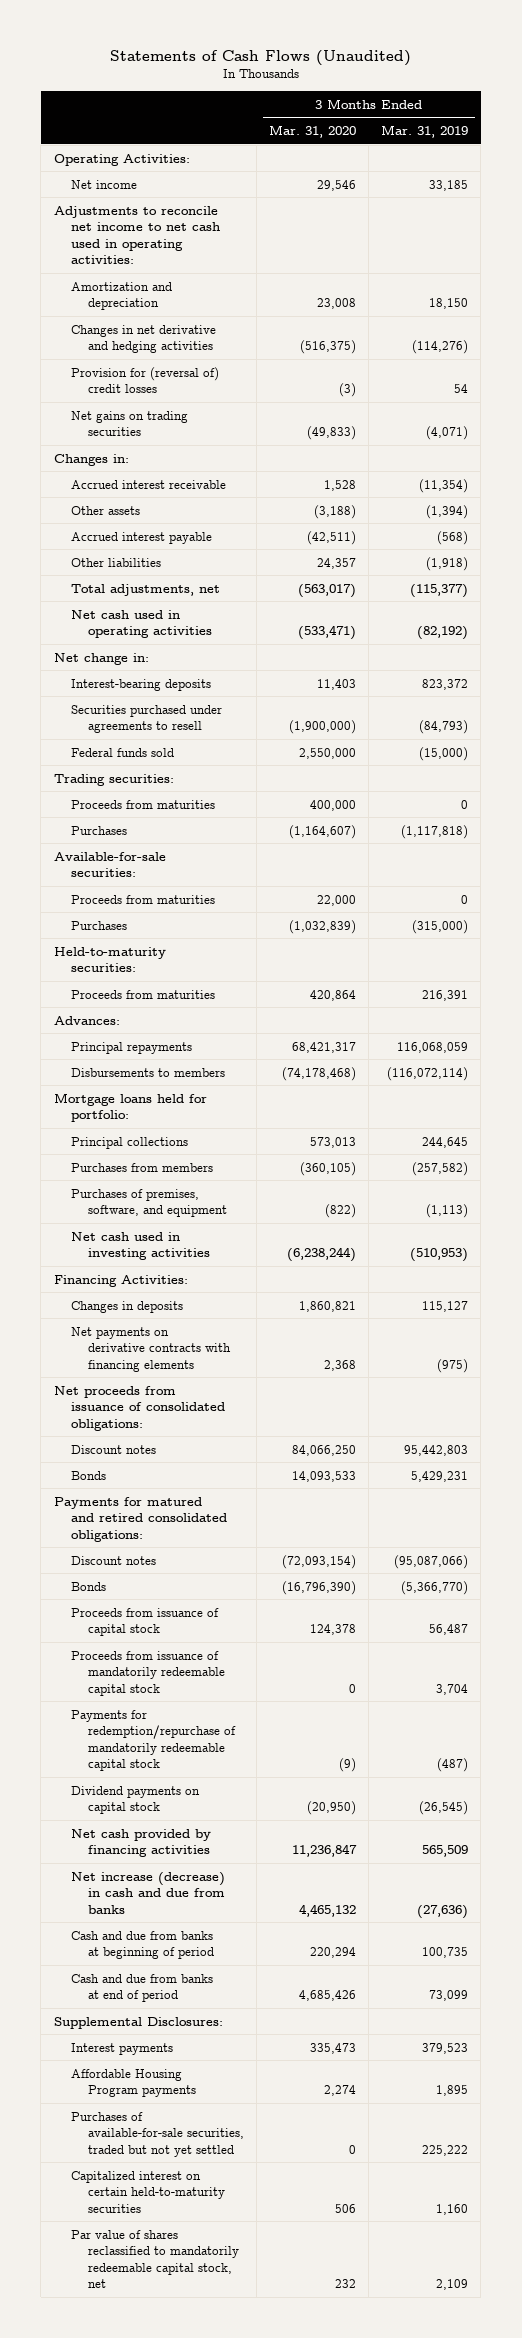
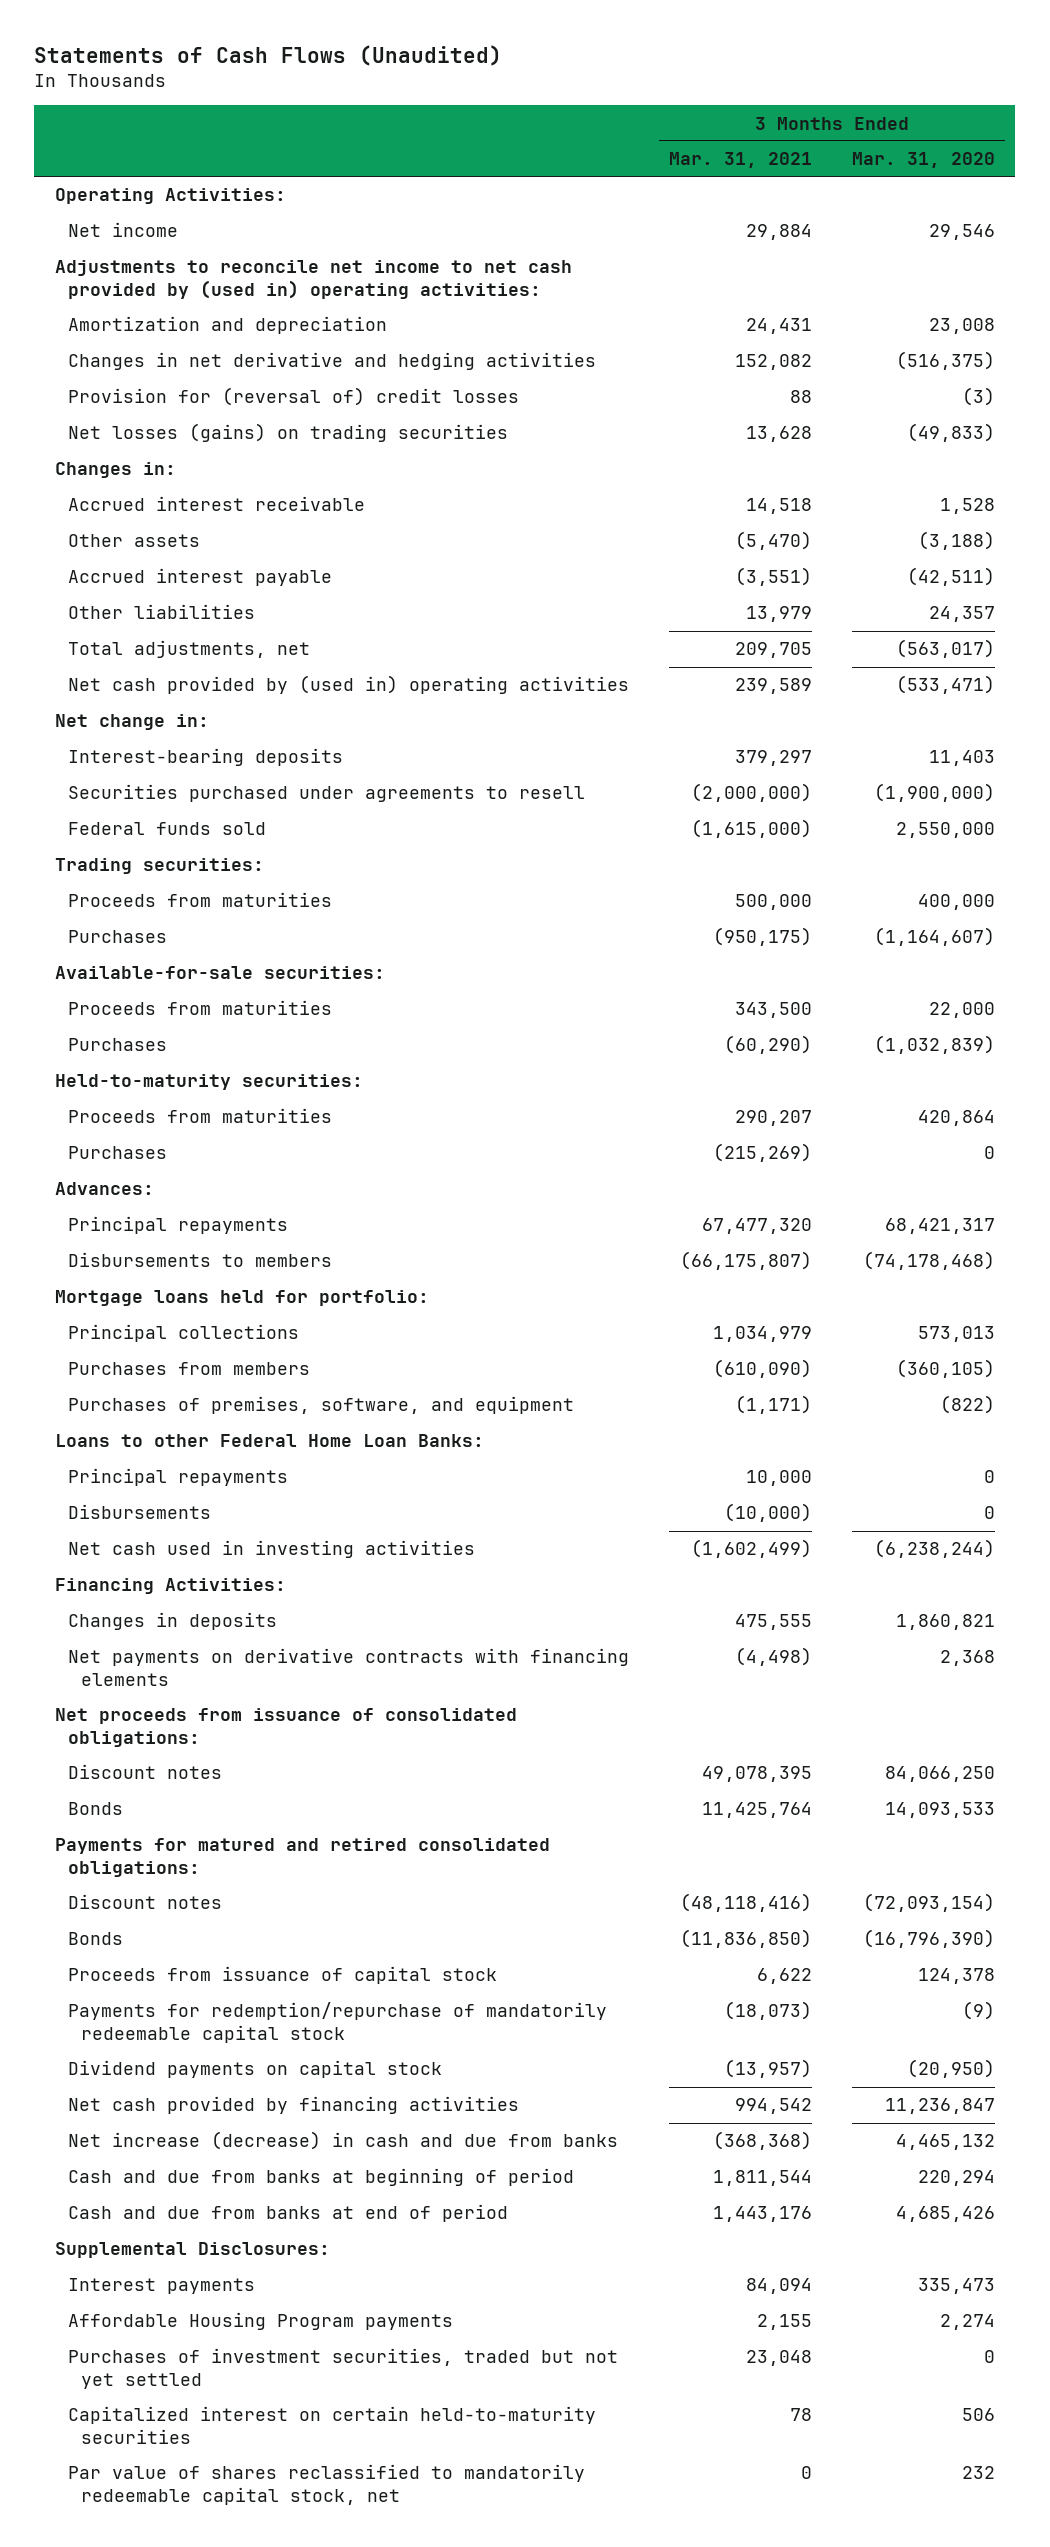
[381,125,469,139] Mar. 31, 2019 -> none
none -> [668,152,812,169] Mar. 31, 2021
[53,205,220,265] Adjustments to reconcile net income to net cash used in operating activities: -> [54,260,572,299] Adjustments to reconcile net income to net cash provided by (used in) operating activities:
[70,410,188,437] Net gains on trading securities -> [67,423,508,443] Net losses (gains) on trading securities
[70,609,212,639] Net cash used in operating activities -> [67,675,629,695] Net cash provided by (used in) operating activities
none -> [67,1146,167,1160] Purchases
none -> [54,1434,484,1448] Loans to other Federal Home Loan Banks:
none -> [67,1468,288,1487] Principal repayments
none -> [67,1504,211,1520] Disbursements
[70,1650,225,1696] Proceeds from issuance of mandatorily redeemable capital stock -> none
[70,2111,244,2157] Purchases of available-for-sale securities, traded but not yet settled -> [67,2348,618,2389] Purchases of investment securities, traded but not yet settled

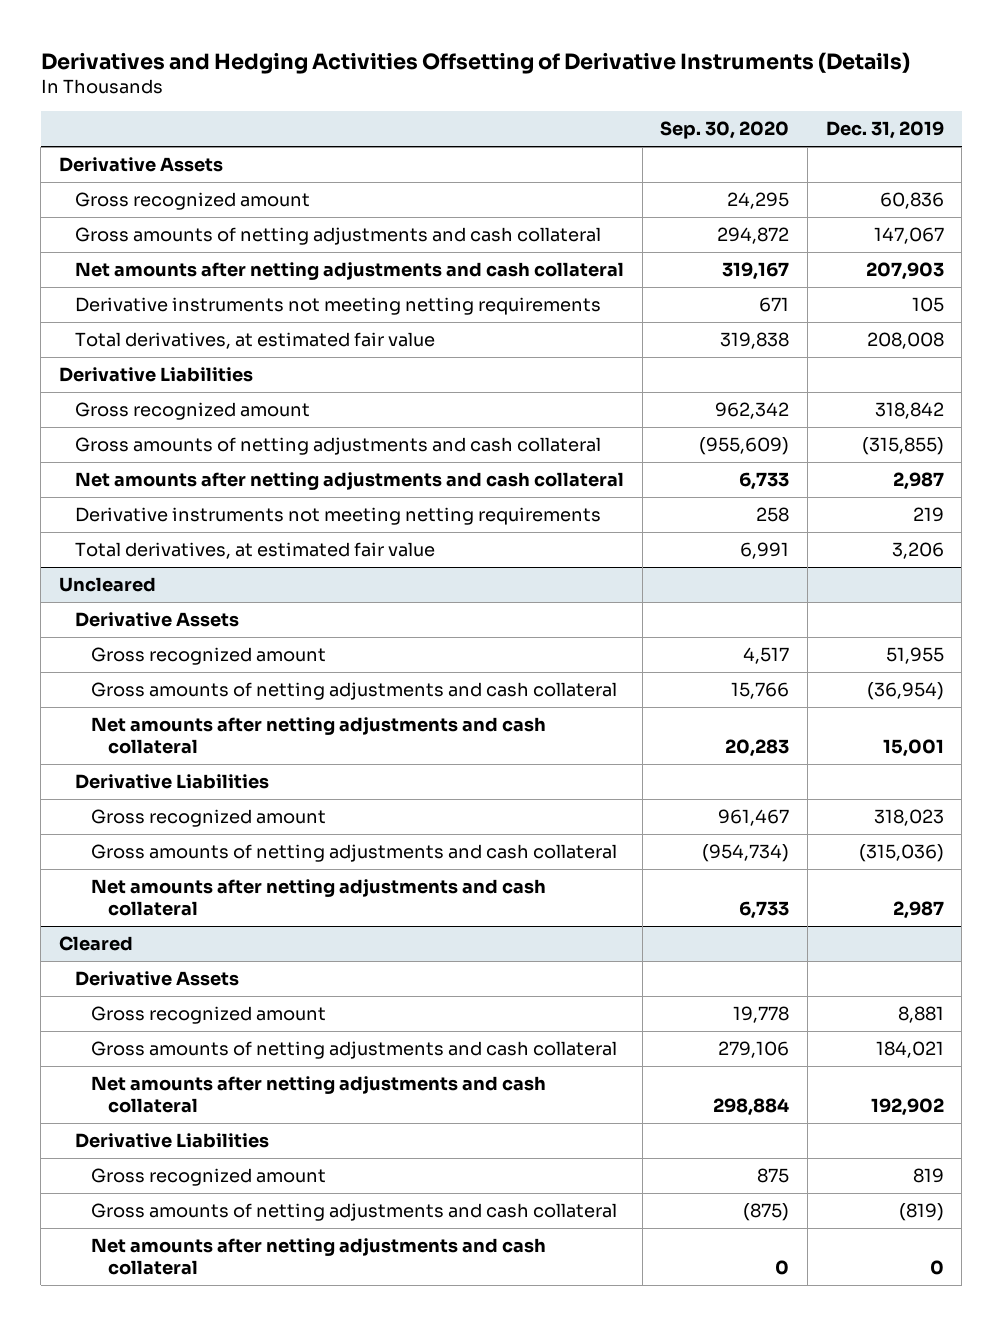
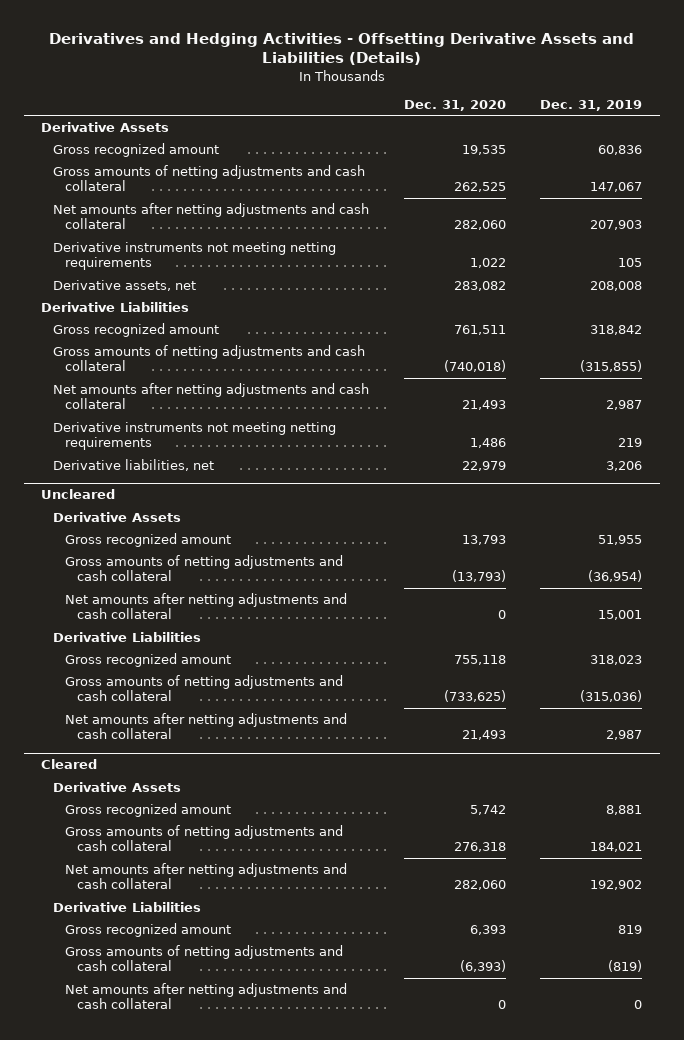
[40,51,910,74] Derivatives and Hedging Activities Offsetting of Derivative Instruments (Details) -> [48,32,634,66] Derivatives and Hedging Activities - Offsetting Derivative Assets and Liabilities (Details)
[660,121,790,140] Sep. 30, 2020 -> none
none -> [403,100,506,112] Dec. 31, 2020
[75,332,436,350] Total derivatives, at estimated fair value -> [53,279,197,291] Derivative assets, net
[75,542,436,560] Total derivatives, at estimated fair value -> [53,458,215,471] Derivative liabilities, net

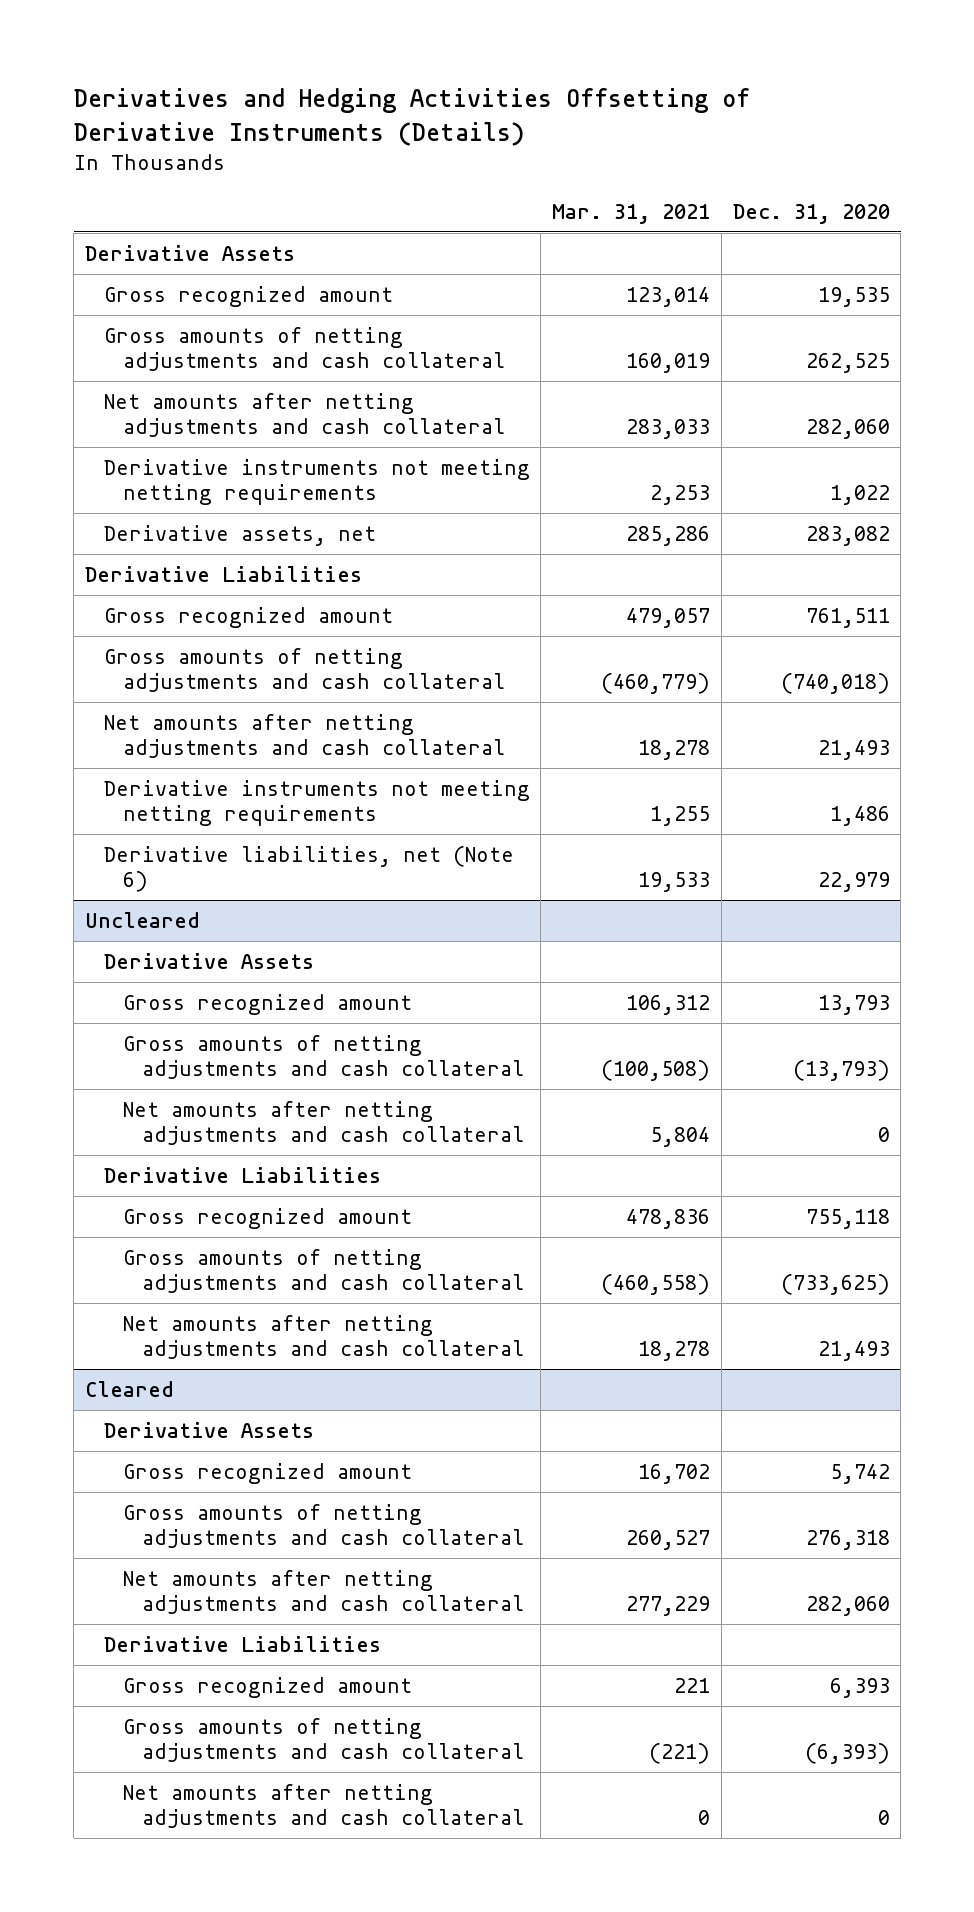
[48,32,634,66] Derivatives and Hedging Activities - Offsetting Derivative Assets and Liabilities (Details) -> [73,88,750,146] Derivatives and Hedging Activities Offsetting of Derivative Instruments (Details)
[540,100,643,112] Dec. 31, 2019 -> none
none -> [552,204,711,225] Mar. 31, 2021
[53,458,215,471] Derivative liabilities, net -> [103,845,514,893] Derivative liabilities, net (Note 6)

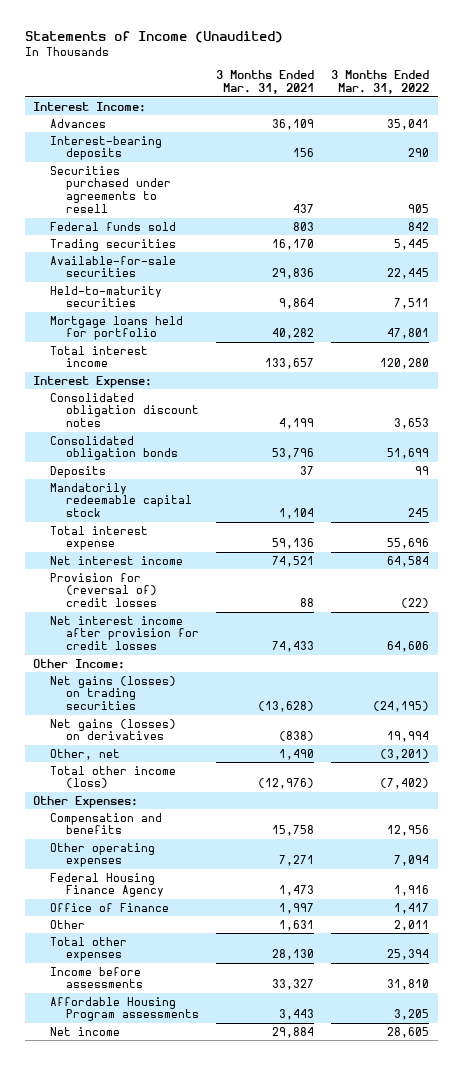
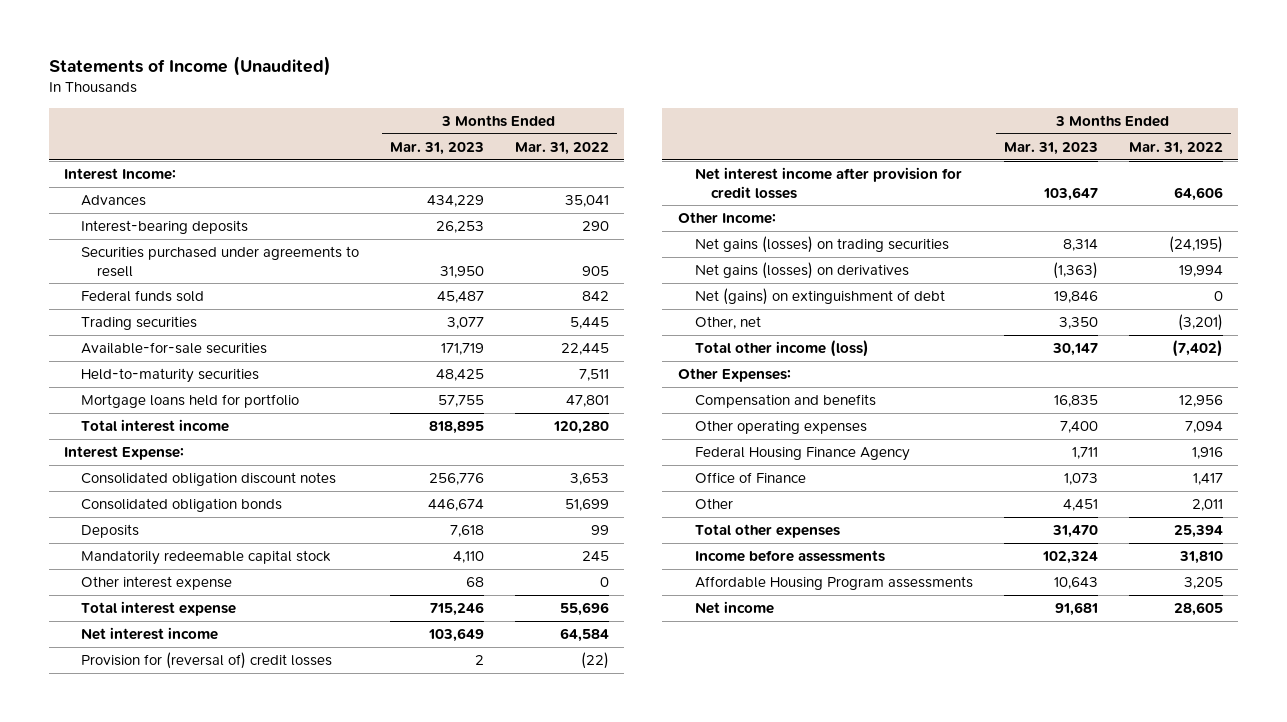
[216,70,315,95] 3 Months Ended Mar. 31, 2021 -> none
none -> [389,141,484,155] Mar. 31, 2023
none -> [80,576,232,591] Other interest expense
none -> [694,288,945,306] Net (gains) on extinguishment of debt

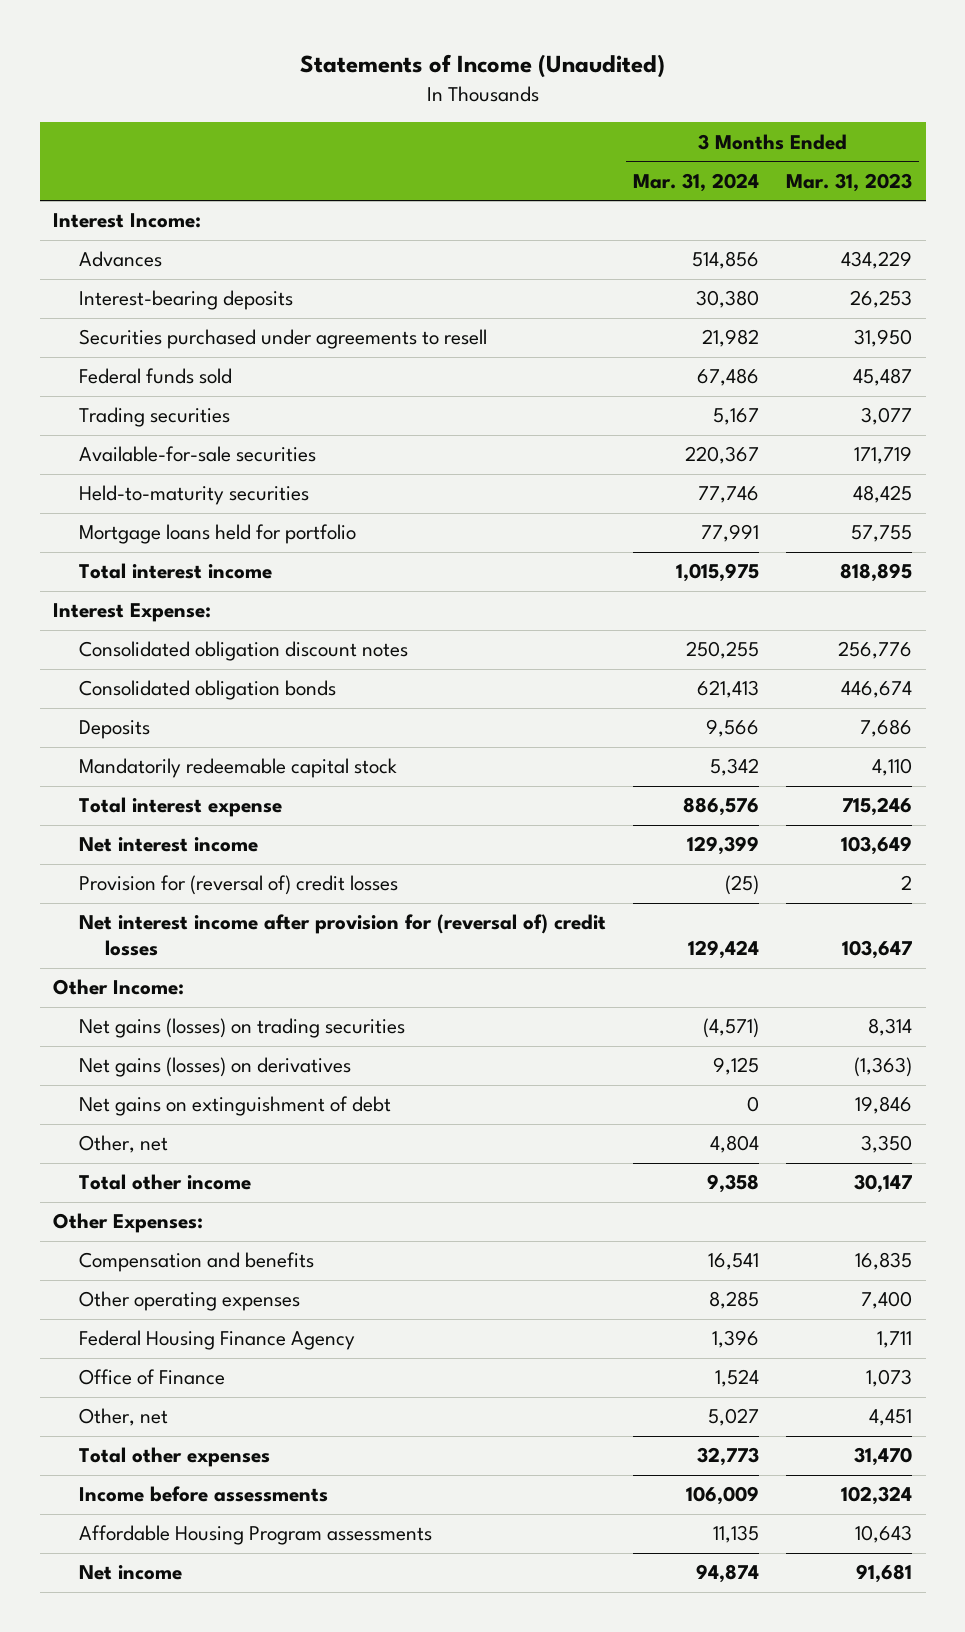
[514,141,609,155] Mar. 31, 2022 -> none
none -> [633,172,760,192] Mar. 31, 2024
[449,525,484,538] 7,618 -> [860,719,913,738] 7,686
[80,576,232,591] Other interest expense -> none
[694,167,962,199] Net interest income after provision for credit losses -> [78,914,606,957] Net interest income after provision for (reversal of) credit losses
[694,288,945,306] Net (gains) on extinguishment of debt -> [78,1096,391,1117] Net gains on extinguishment of debt
[694,340,869,358] Total other income (loss) -> [78,1174,251,1191] Total other income
[694,498,733,510] Other -> [78,1408,168,1427] Other, net

